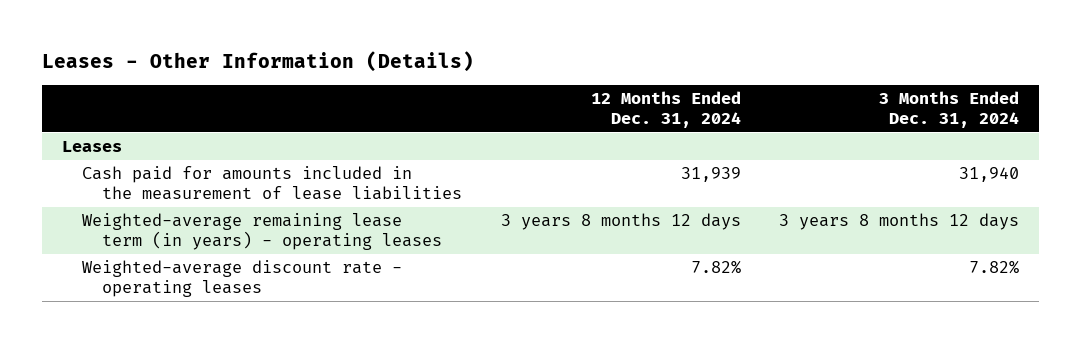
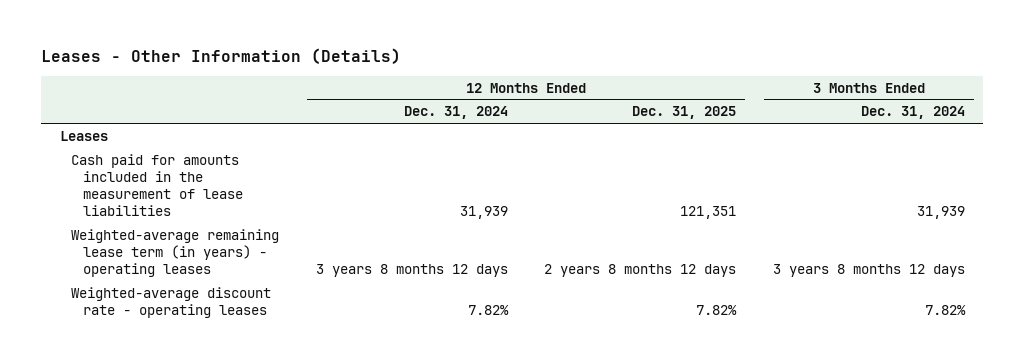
none -> [632,106,737,120] Dec. 31, 2025
[959,167,1020,183] 31,940 -> [916,205,965,219] 31,939

